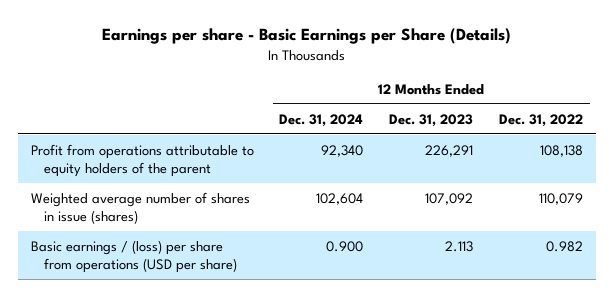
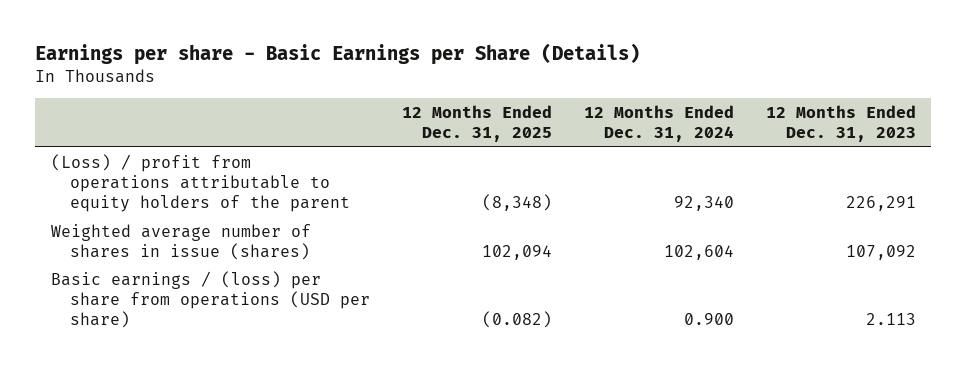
[499,113,584,127] Dec. 31, 2022 -> none
none -> [401,104,552,143] 12 Months Ended Dec. 31, 2025
[30,143,254,177] Profit from operations attributable to equity holders of the parent -> [51,153,350,213] (Loss) / profit from operations attributable to equity holders of the parent

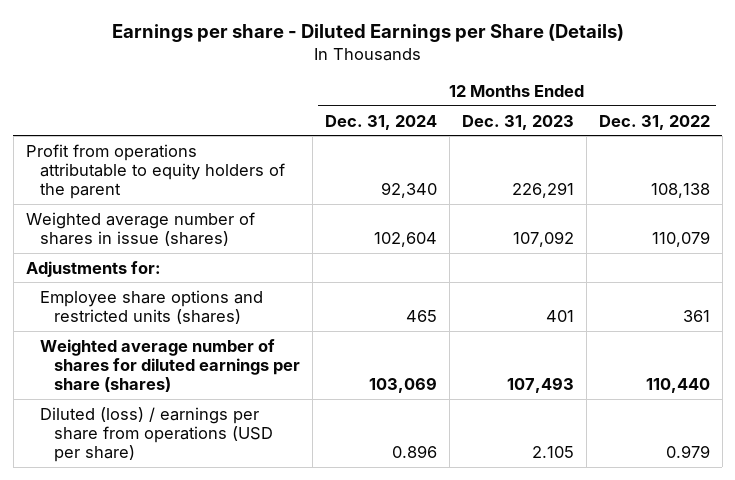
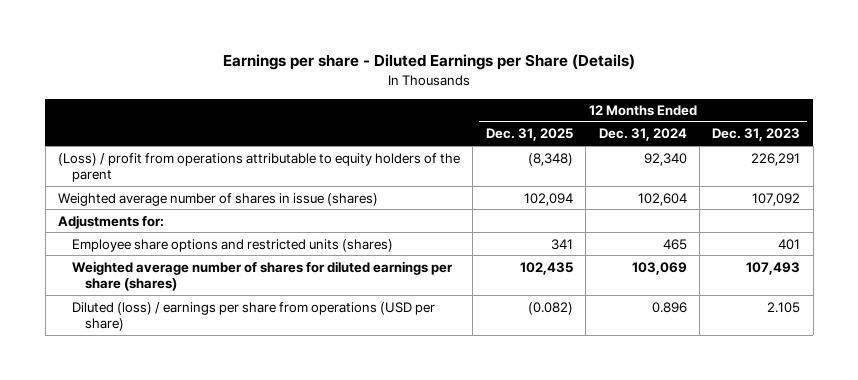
[598,114,710,130] Dec. 31, 2022 -> none
none -> [485,128,573,142] Dec. 31, 2025
[25,143,285,199] Profit from operations attributable to equity holders of the parent -> [58,152,461,182] (Loss) / profit from operations attributable to equity holders of the parent

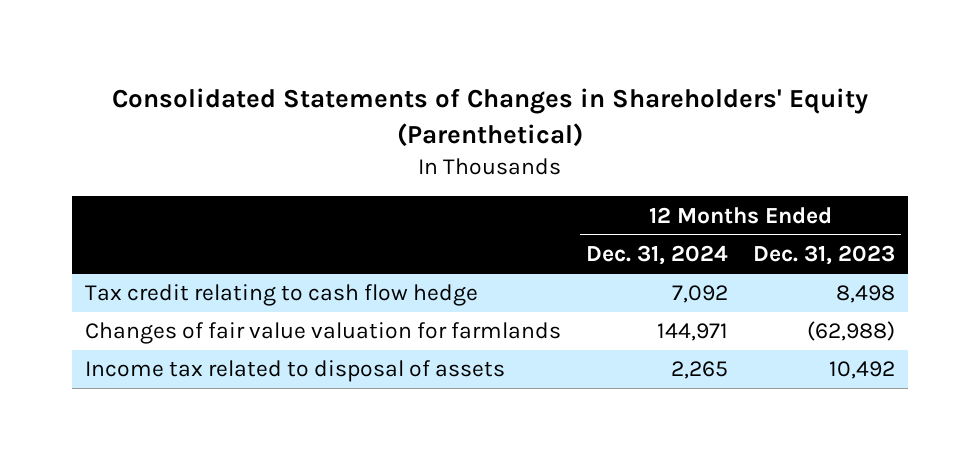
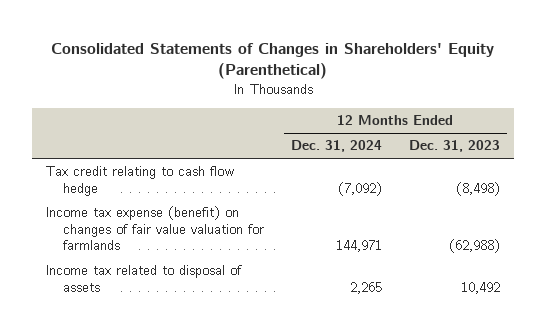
[671,285,728,304] 7,092 -> [337,181,382,196] (7,092)
[836,285,896,304] 8,498 -> [455,181,500,196] (8,498)
[84,322,561,345] Changes of fair value valuation for farmlands -> [45,206,264,251] Income tax expense (benefit) on changes of fair value valuation for farmlands

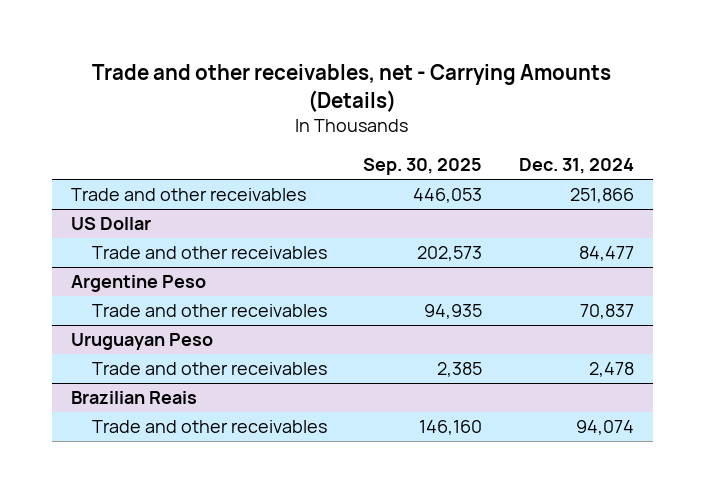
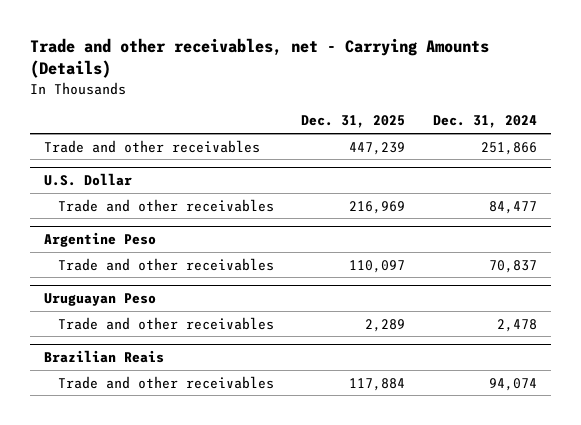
[363,158,483,176] Sep. 30, 2025 -> none
none -> [301,115,406,129] Dec. 31, 2025
[70,217,151,231] US Dollar -> [43,173,132,187] U.S. Dollar

